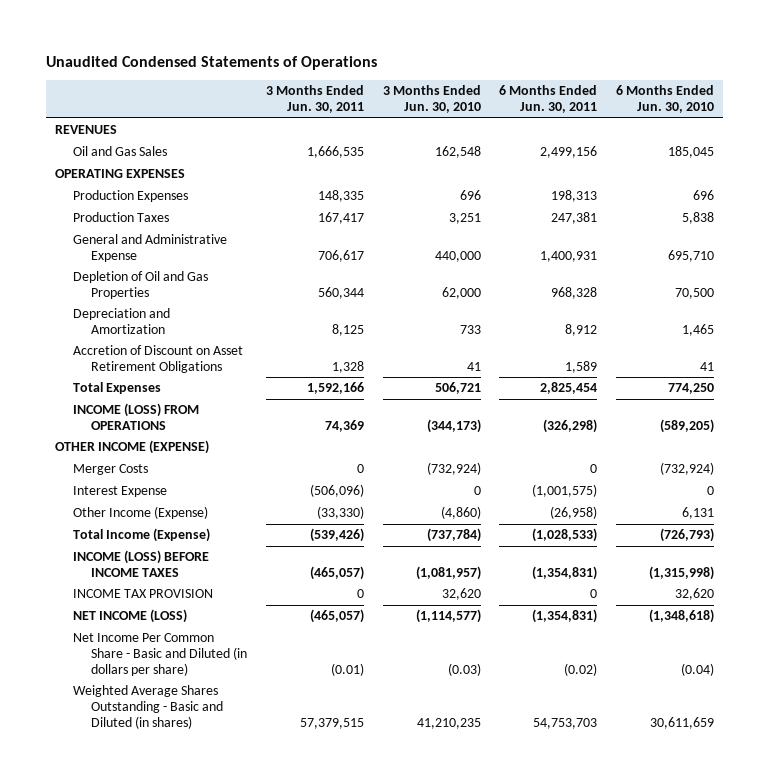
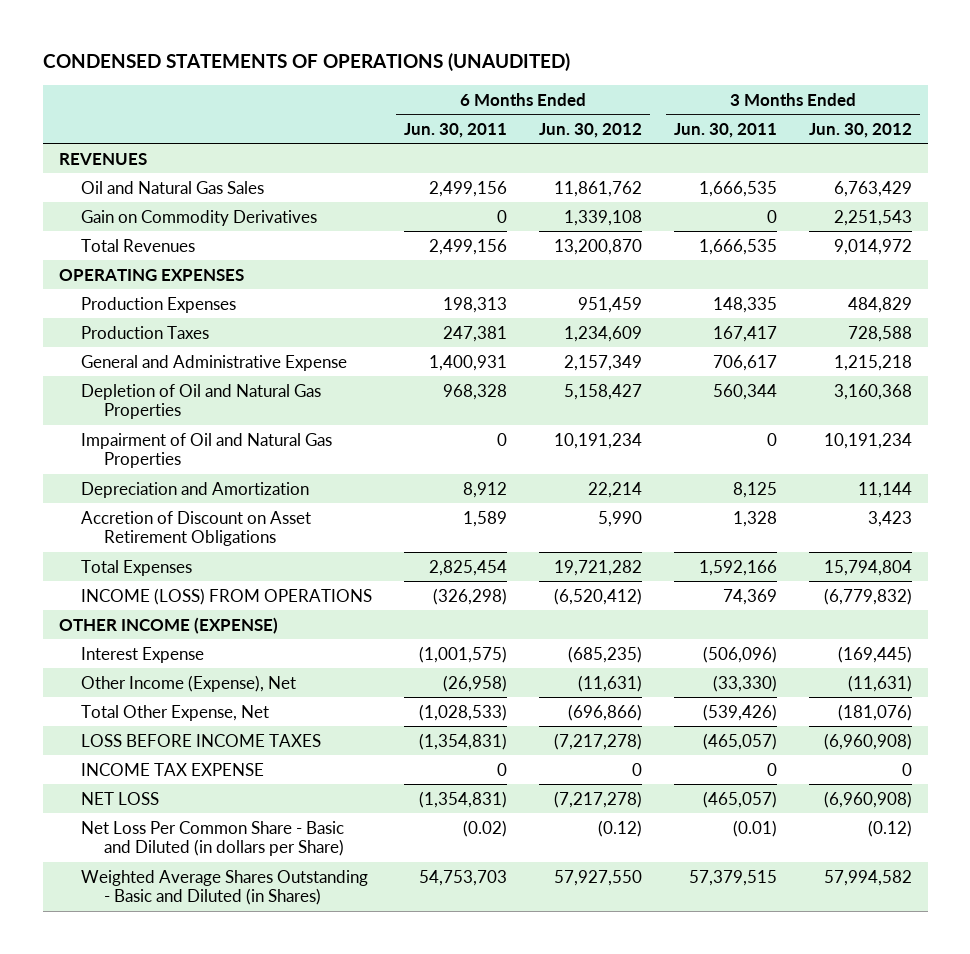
[45,55,377,70] Unaudited Condensed Statements of Operations -> [42,53,570,72] CONDENSED STATEMENTS OF OPERATIONS (UNAUDITED)
[382,85,481,113] 3 Months Ended Jun. 30, 2010 -> none
[615,85,714,113] 6 Months Ended Jun. 30, 2010 -> none
none -> [539,122,643,138] Jun. 30, 2012
none -> [808,122,912,138] Jun. 30, 2012
[73,146,168,157] Oil and Gas Sales -> [81,180,265,194] Oil and Natural Gas Sales
none -> [81,209,318,226] Gain on Commodity Derivatives
none -> [81,238,196,252] Total Revenues
[73,271,209,299] Depletion of Oil and Gas Properties -> [81,383,322,420] Depletion of Oil and Natural Gas Properties
none -> [81,432,333,469] Impairment of Oil and Natural Gas Properties
[73,464,149,476] Merger Costs -> none
[73,506,209,520] Other Income (Expense) -> [81,674,297,692] Other Income (Expense), Net
[73,528,211,543] Total Income (Expense) -> [81,704,270,721] Total Other Expense, Net
[73,550,210,577] INCOME (LOSS) BEFORE INCOME TAXES -> [81,733,322,747] LOSS BEFORE INCOME TAXES
[73,589,214,599] INCOME TAX PROVISION -> [81,762,265,776] INCOME TAX EXPENSE
[73,609,188,624] NET INCOME (LOSS) -> [81,791,160,805] NET LOSS
[73,633,248,676] Net Income Per Common Share - Basic and Diluted (in dollars per share) -> [81,820,345,857] Net Loss Per Common Share - Basic and Diluted (in dollars per Share)
[73,685,224,729] Weighted Average Shares Outstanding - Basic and Diluted (in shares) -> [81,869,369,906] Weighted Average Shares Outstanding - Basic and Diluted (in Shares)

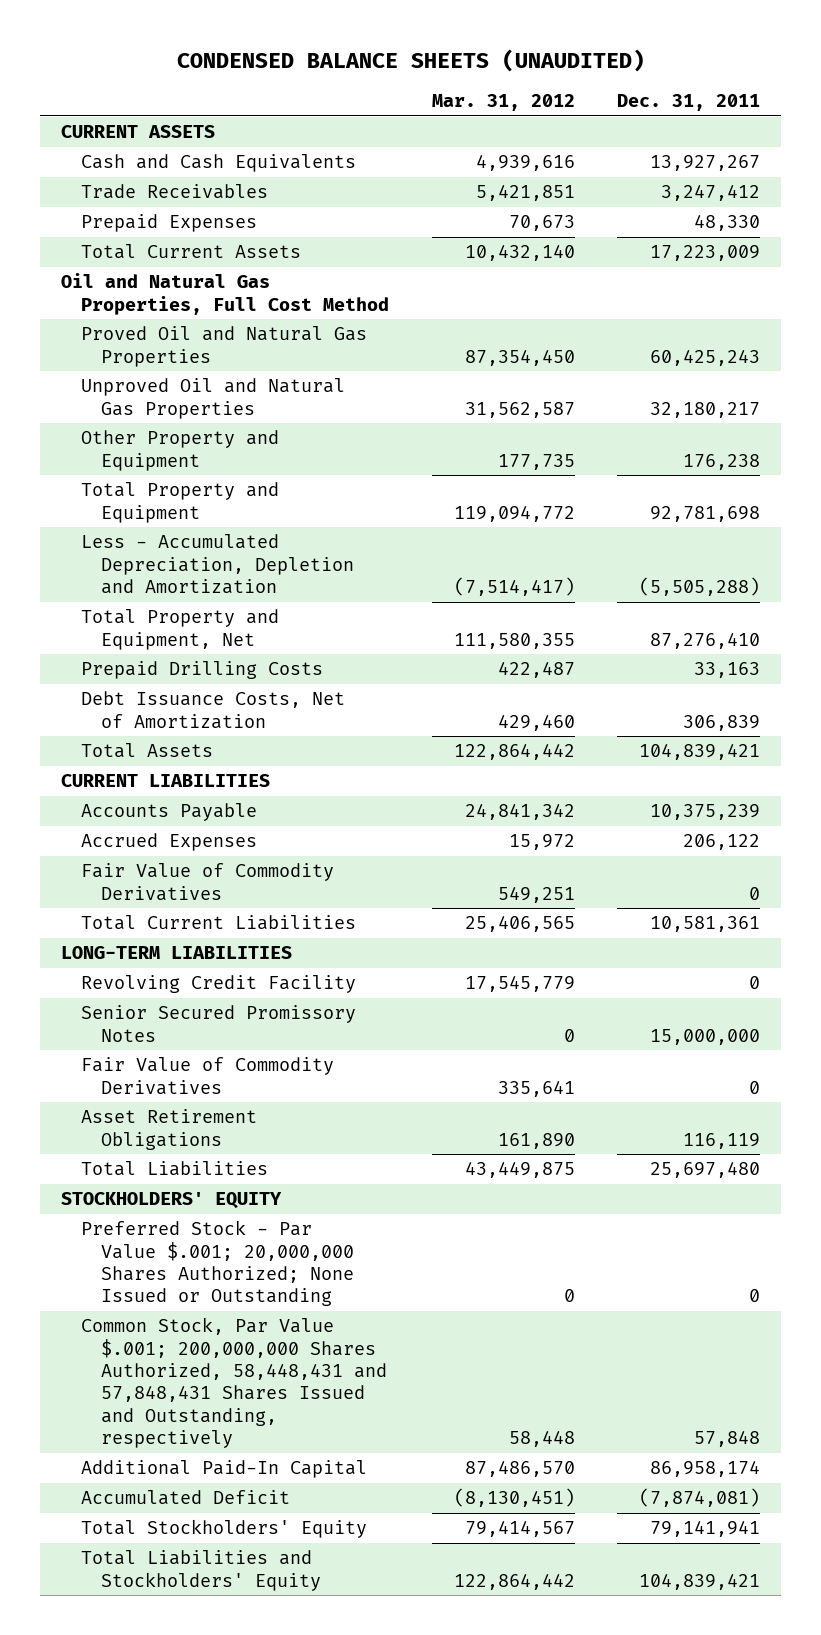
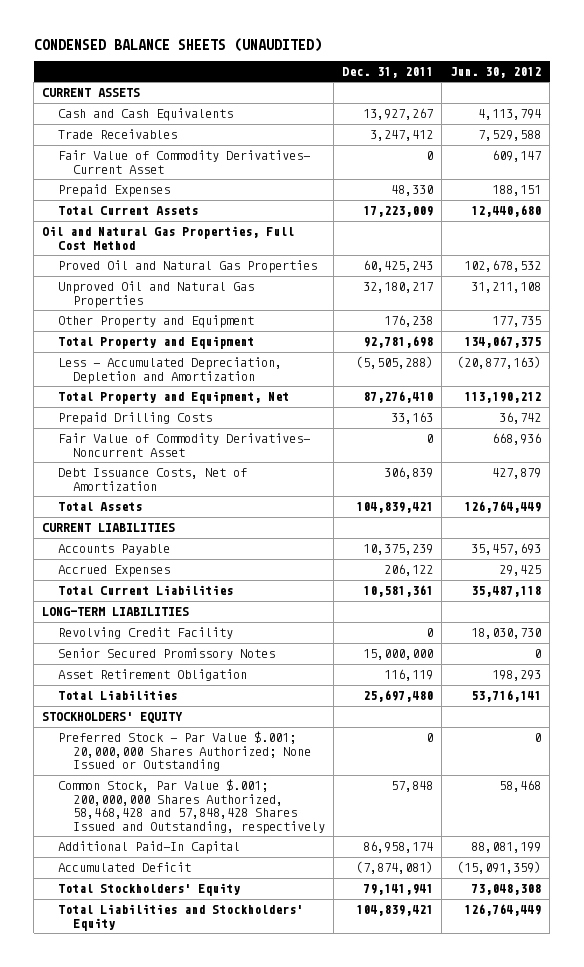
[431,94,575,112] Mar. 31, 2012 -> none
none -> [450,66,542,78] Jun. 30, 2012
none -> [57,150,310,174] Fair Value of Commodity Derivatives- Current Asset
none -> [57,433,310,457] Fair Value of Commodity Derivatives- Noncurrent Asset
[81,863,335,901] Fair Value of Commodity Derivatives -> none
[81,1057,335,1095] Fair Value of Commodity Derivatives -> none
[81,1109,258,1150] Asset Retirement Obligations -> [57,669,247,682] Asset Retirement Obligation
[81,1317,388,1448] Common Stock, Par Value $.001; 200,000,000 Shares Authorized, 58,448,431 and 57,848,431 Shares Issued and Outstanding, respectively -> [57,779,326,834] Common Stock, Par Value $.001; 200,000,000 Shares Authorized, 58,468,428 and 57,848,428 Shares Issued and Outstanding, respectively

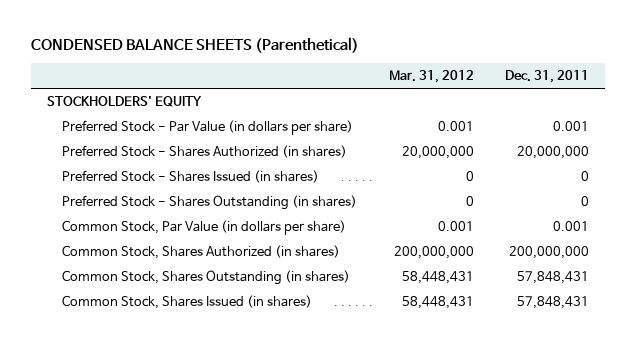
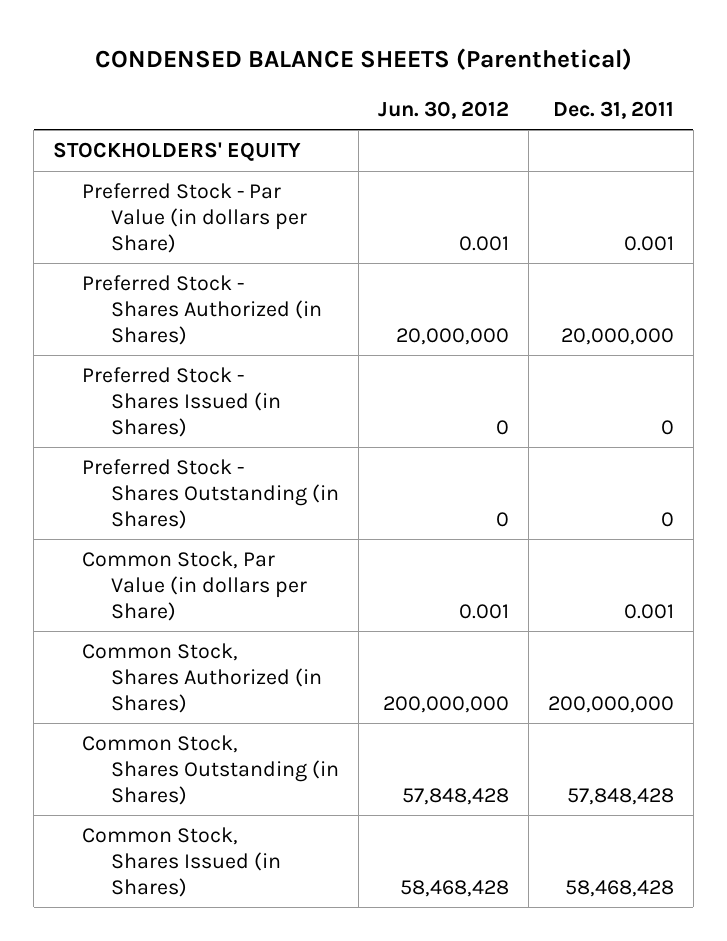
[388,70,474,84] Mar. 31, 2012 -> none
none -> [377,100,509,119] Jun. 30, 2012
[61,120,353,136] Preferred Stock - Par Value (in dollars per share) -> [82,183,308,253] Preferred Stock - Par Value (in dollars per Share)
[61,145,347,159] Preferred Stock - Shares Authorized (in shares) -> [82,275,323,345] Preferred Stock - Shares Authorized (in Shares)
[61,170,319,184] Preferred Stock - Shares Issued (in shares) -> [82,367,282,437] Preferred Stock - Shares Issued (in Shares)
[61,195,357,211] Preferred Stock - Shares Outstanding (in shares) -> [82,459,340,529] Preferred Stock - Shares Outstanding (in Shares)
[61,220,346,236] Common Stock, Par Value (in dollars per share) -> [82,551,308,621] Common Stock, Par Value (in dollars per Share)
[61,245,340,260] Common Stock, Shares Authorized (in shares) -> [82,643,323,713] Common Stock, Shares Authorized (in Shares)
[61,270,350,286] Common Stock, Shares Outstanding (in shares) -> [82,735,340,805] Common Stock, Shares Outstanding (in Shares)
[517,271,590,285] 57,848,431 -> [566,787,674,805] 57,848,428
[61,295,312,310] Common Stock, Shares Issued (in shares) -> [82,827,282,897] Common Stock, Shares Issued (in Shares)
[517,296,590,310] 57,848,431 -> [564,879,674,897] 58,468,428

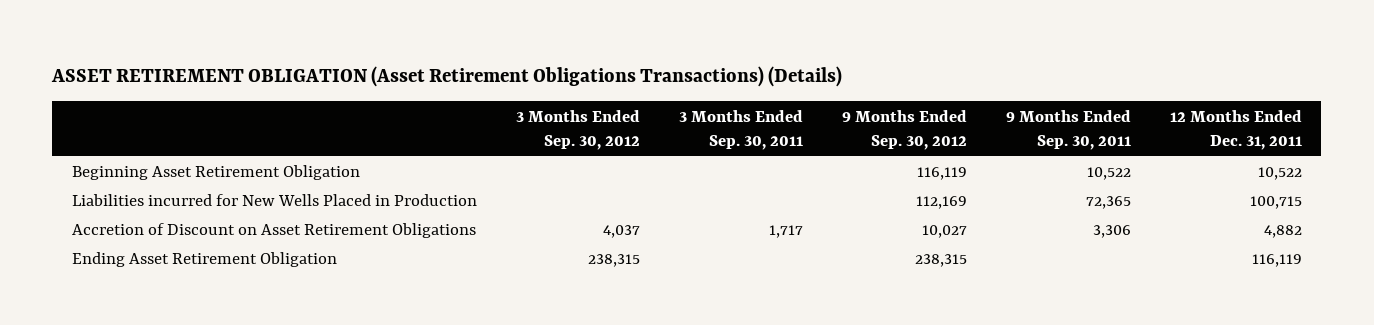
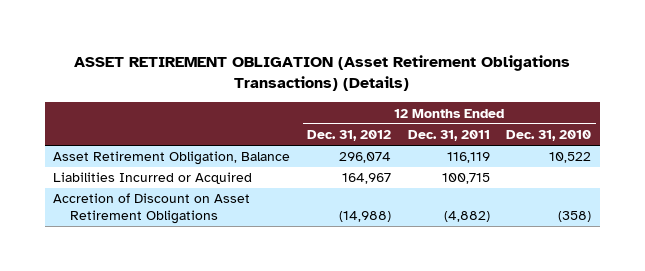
[515,109,640,151] 3 Months Ended Sep. 30, 2012 -> none
[678,109,803,151] 3 Months Ended Sep. 30, 2011 -> none
[841,109,967,151] 9 Months Ended Sep. 30, 2012 -> none
[1005,109,1131,151] 9 Months Ended Sep. 30, 2011 -> none
none -> [307,130,392,142] Dec. 31, 2012
none -> [506,130,592,142] Dec. 31, 2010
[71,252,337,268] Ending Asset Retirement Obligation -> none
[71,165,360,181] Beginning Asset Retirement Obligation -> [53,151,291,166] Asset Retirement Obligation, Balance
[1257,167,1302,181] 10,522 -> [446,152,490,164] 116,119
[71,194,477,207] Liabilities incurred for New Wells Placed in Production -> [53,172,253,185] Liabilities Incurred or Acquired
[1263,225,1302,239] 4,882 -> [443,210,490,222] (4,882)

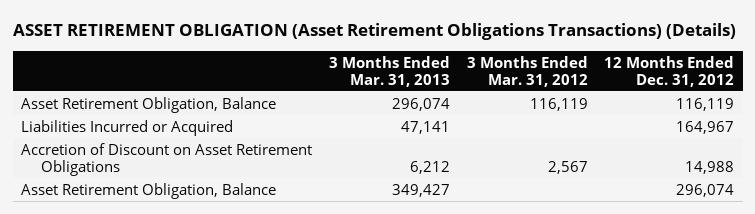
[407,130,490,142] Dec. 31, 2011 -> none
[506,130,592,142] Dec. 31, 2010 -> none
none -> [328,55,450,87] 3 Months Ended Mar. 31, 2013
none -> [466,55,588,87] 3 Months Ended Mar. 31, 2012
none -> [21,96,277,113] Asset Retirement Obligation, Balance
[339,210,392,222] (14,988) -> [685,160,735,174] 14,988
[53,151,291,166] Asset Retirement Obligation, Balance -> [21,182,277,199] Asset Retirement Obligation, Balance

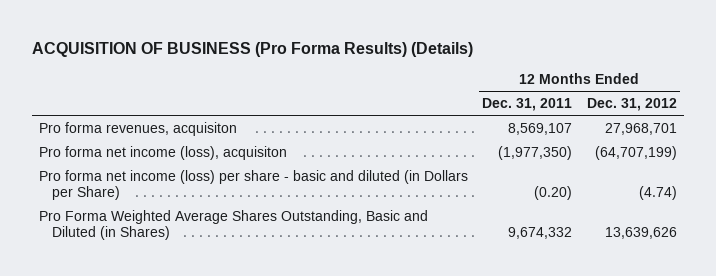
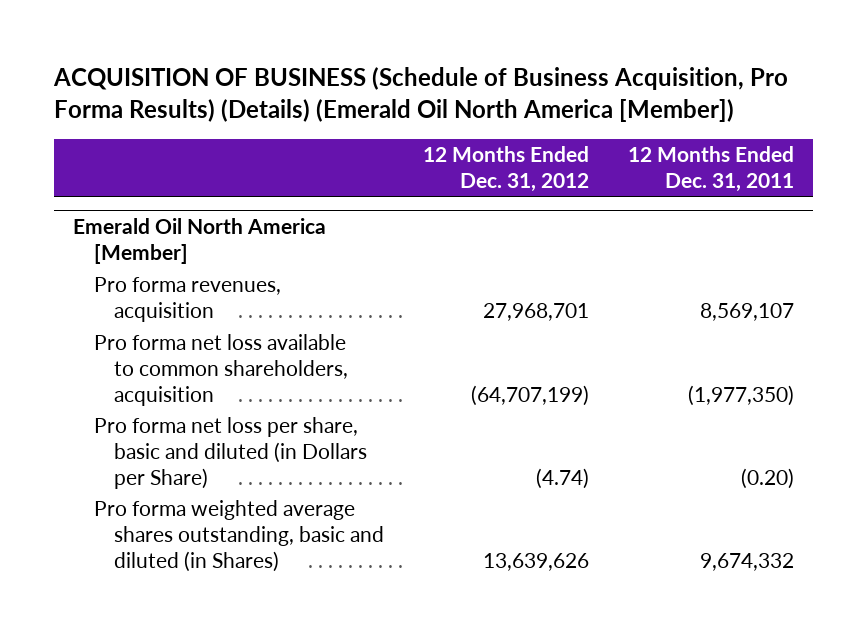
[32,41,474,57] ACQUISITION OF BUSINESS (Pro Forma Results) (Details) -> [52,67,788,123] ACQUISITION OF BUSINESS (Schedule of Business Acquisition, Pro Forma Results) (Details) (Emerald Oil North America [Member])
none -> [73,218,327,265] Emerald Oil North America [Member]
[39,121,238,136] Pro forma revenues, acquisiton -> [93,277,281,323] Pro forma revenues, acquisition
[39,145,288,160] Pro forma net income (loss), acquisiton -> [93,334,348,407] Pro forma net loss available to common shareholders, acquisition
[39,169,469,201] Pro forma net income (loss) per share - basic and diluted (in Dollars per Share) -> [93,417,367,490] Pro forma net loss per share, basic and diluted (in Dollars per Share)
[39,209,429,241] Pro Forma Weighted Average Shares Outstanding, Basic and Diluted (in Shares) -> [93,500,384,573] Pro forma weighted average shares outstanding, basic and diluted (in Shares)

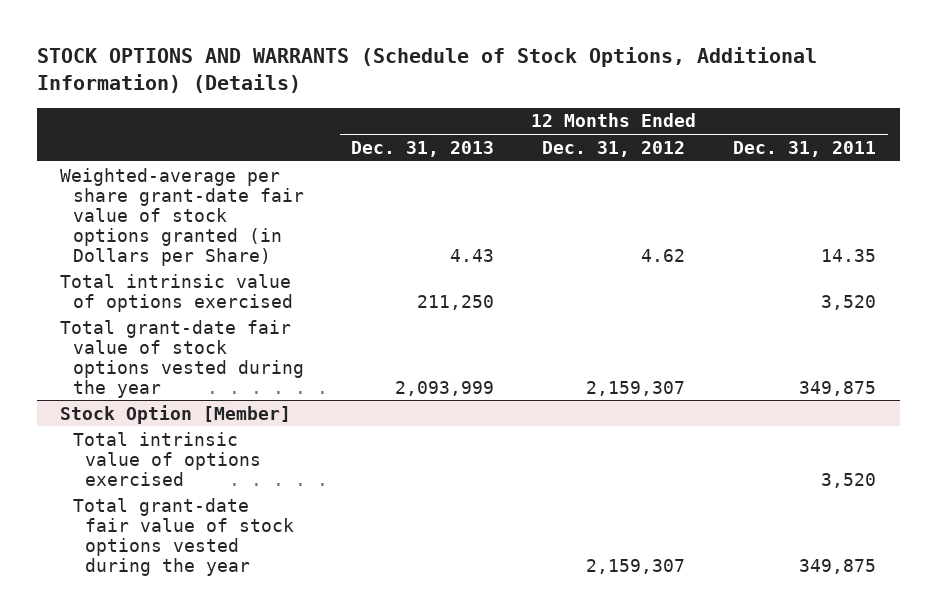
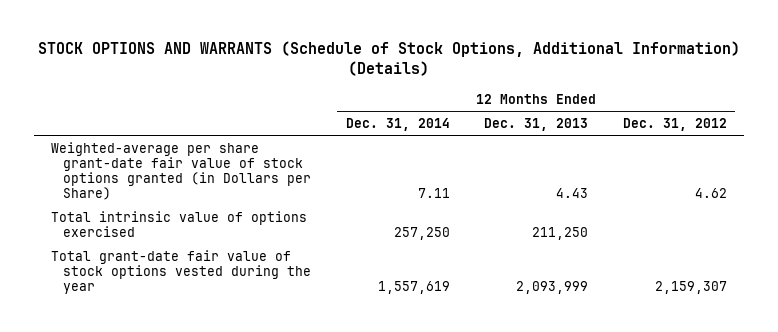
[733,140,877,157] Dec. 31, 2011 -> none
none -> [345,118,450,132] Dec. 31, 2014
[60,404,292,424] Stock Option [Member] -> none
[72,431,261,486] Total intrinsic value of options exercised -> none
[72,497,294,576] Total grant-date fair value of stock options vested during the year -> none

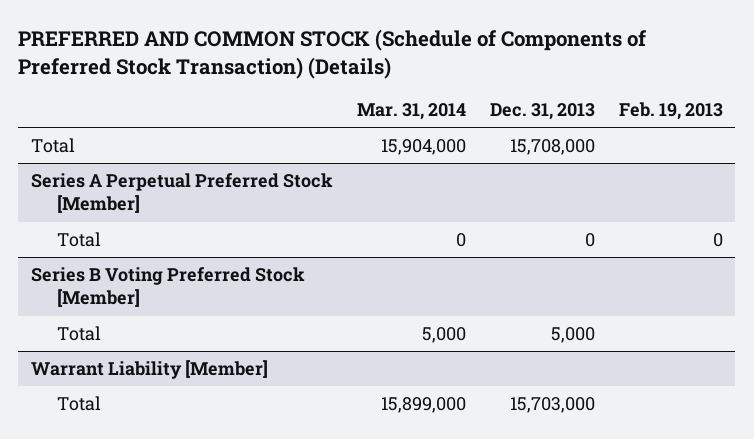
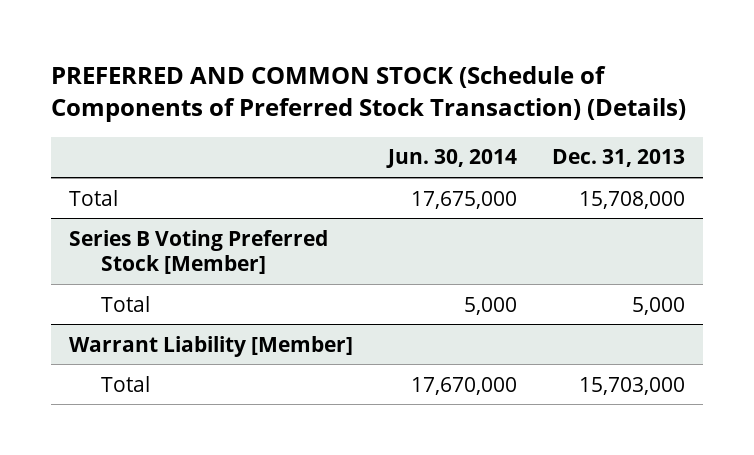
[356,103,466,121] Mar. 31, 2014 -> none
[619,102,724,121] Feb. 19, 2013 -> none
none -> [386,149,518,169] Jun. 30, 2014
[30,173,333,214] Series A Perpetual Preferred Stock [Member] -> none
[57,232,102,248] Total -> none

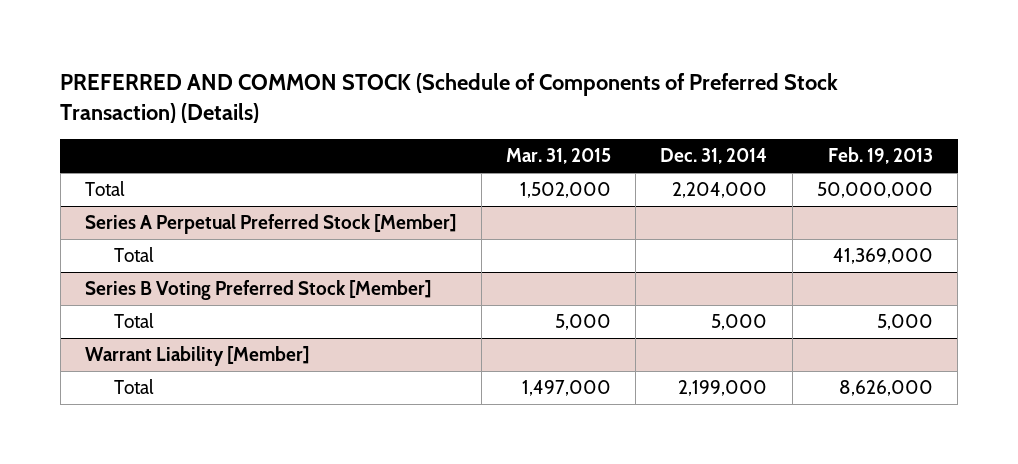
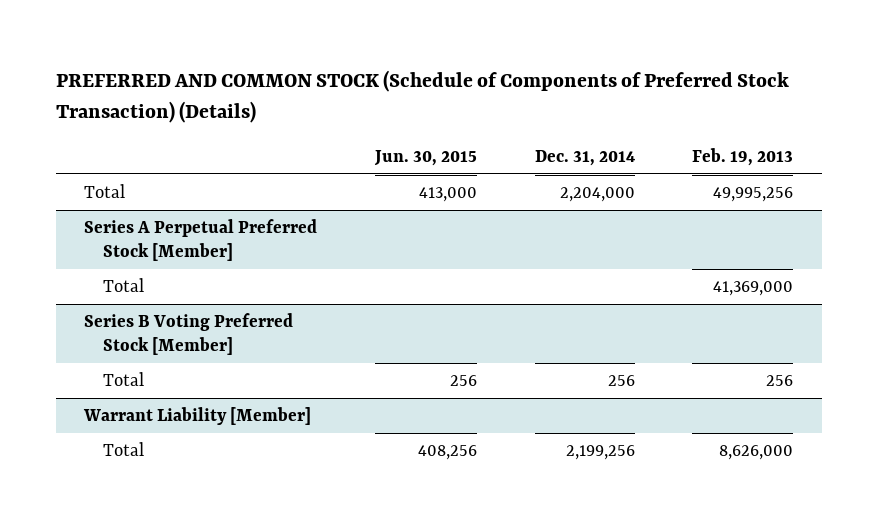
[505,148,611,165] Mar. 31, 2015 -> none
none -> [374,149,478,166] Jun. 30, 2015
[816,182,933,199] 50,000,000 -> [713,187,794,203] 49,995,256
[711,314,768,331] 5,000 -> [607,375,635,387] 256
[876,314,933,331] 5,000 -> [766,375,794,387] 256
[678,380,768,397] 2,199,000 -> [565,445,635,461] 2,199,256

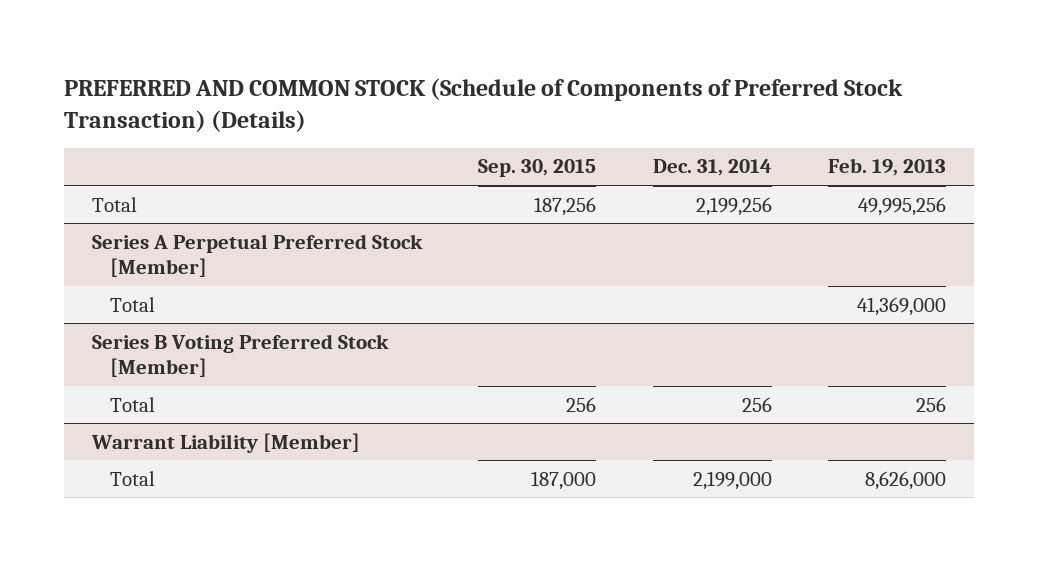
[374,149,478,166] Jun. 30, 2015 -> none
none -> [478,159,597,178] Sep. 30, 2015
[559,187,635,203] 2,204,000 -> [695,196,772,216] 2,199,256
[565,445,635,461] 2,199,256 -> [692,470,772,490] 2,199,000

